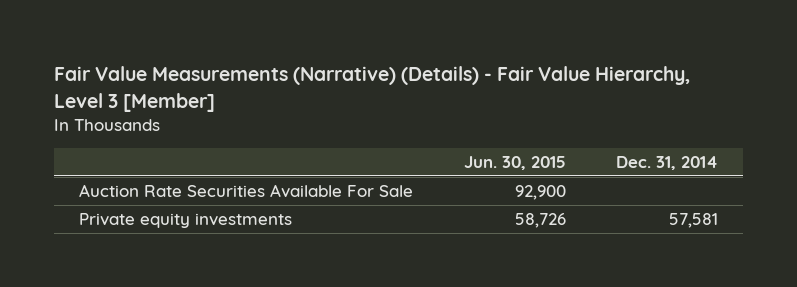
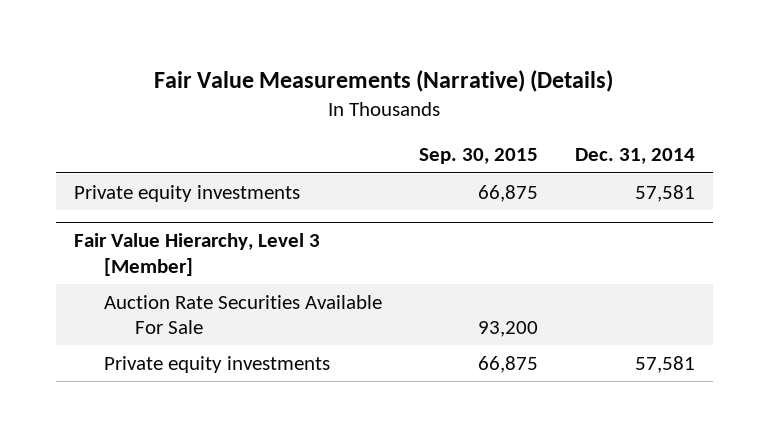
[54,65,691,112] Fair Value Measurements (Narrative) (Details) - Fair Value Hierarchy, Level 3 [Member] -> [154,69,614,92] Fair Value Measurements (Narrative) (Details)
[463,155,566,170] Jun. 30, 2015 -> none
none -> [418,148,538,165] Sep. 30, 2015
[79,184,414,199] Auction Rate Securities Available For Sale -> none
none -> [73,233,320,276] Fair Value Hierarchy, Level 3 [Member]
none -> [104,294,383,334] Auction Rate Securities Available For Sale
none -> [104,355,331,373] Private equity investments

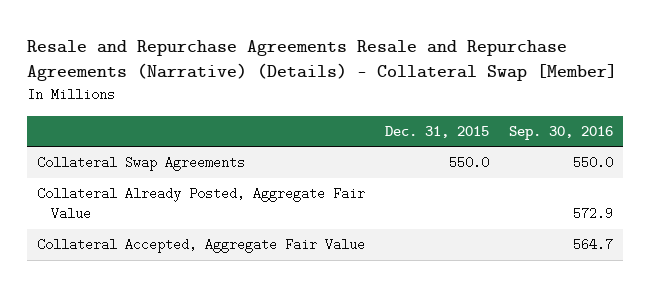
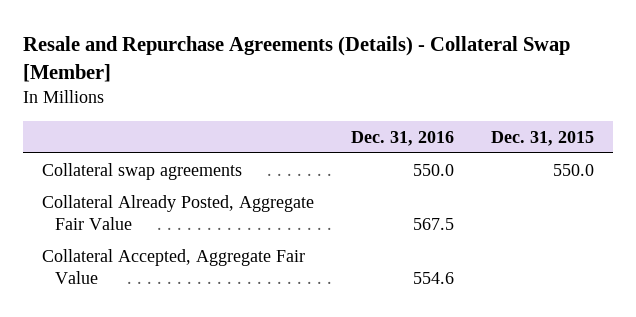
[27,40,618,82] Resale and Repurchase Agreements Resale and Repurchase Agreements (Narrative) (Details) - Collateral Swap [Member] -> [23,35,571,82] Resale and Repurchase Agreements (Details) - Collateral Swap [Member]
[509,125,614,140] Sep. 30, 2016 -> none
none -> [350,130,454,146] Dec. 31, 2016
[37,156,246,172] Collateral Swap Agreements -> [41,162,242,180] Collateral swap agreements

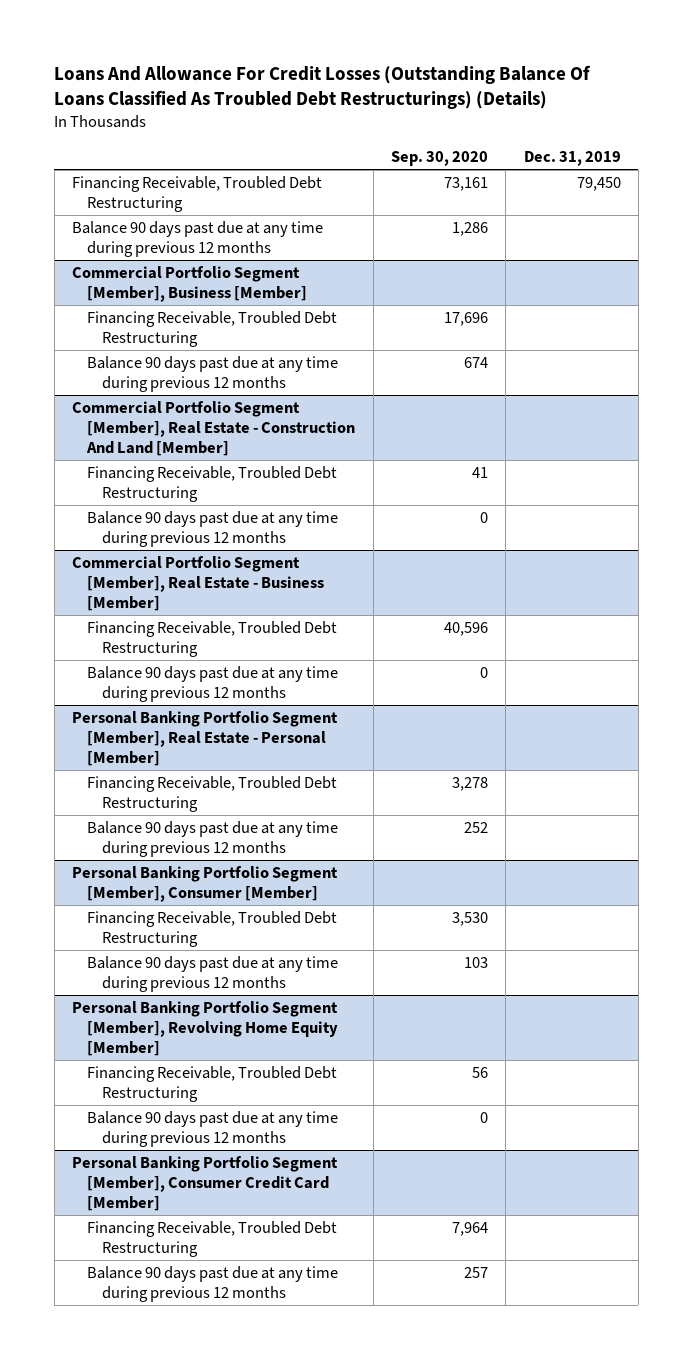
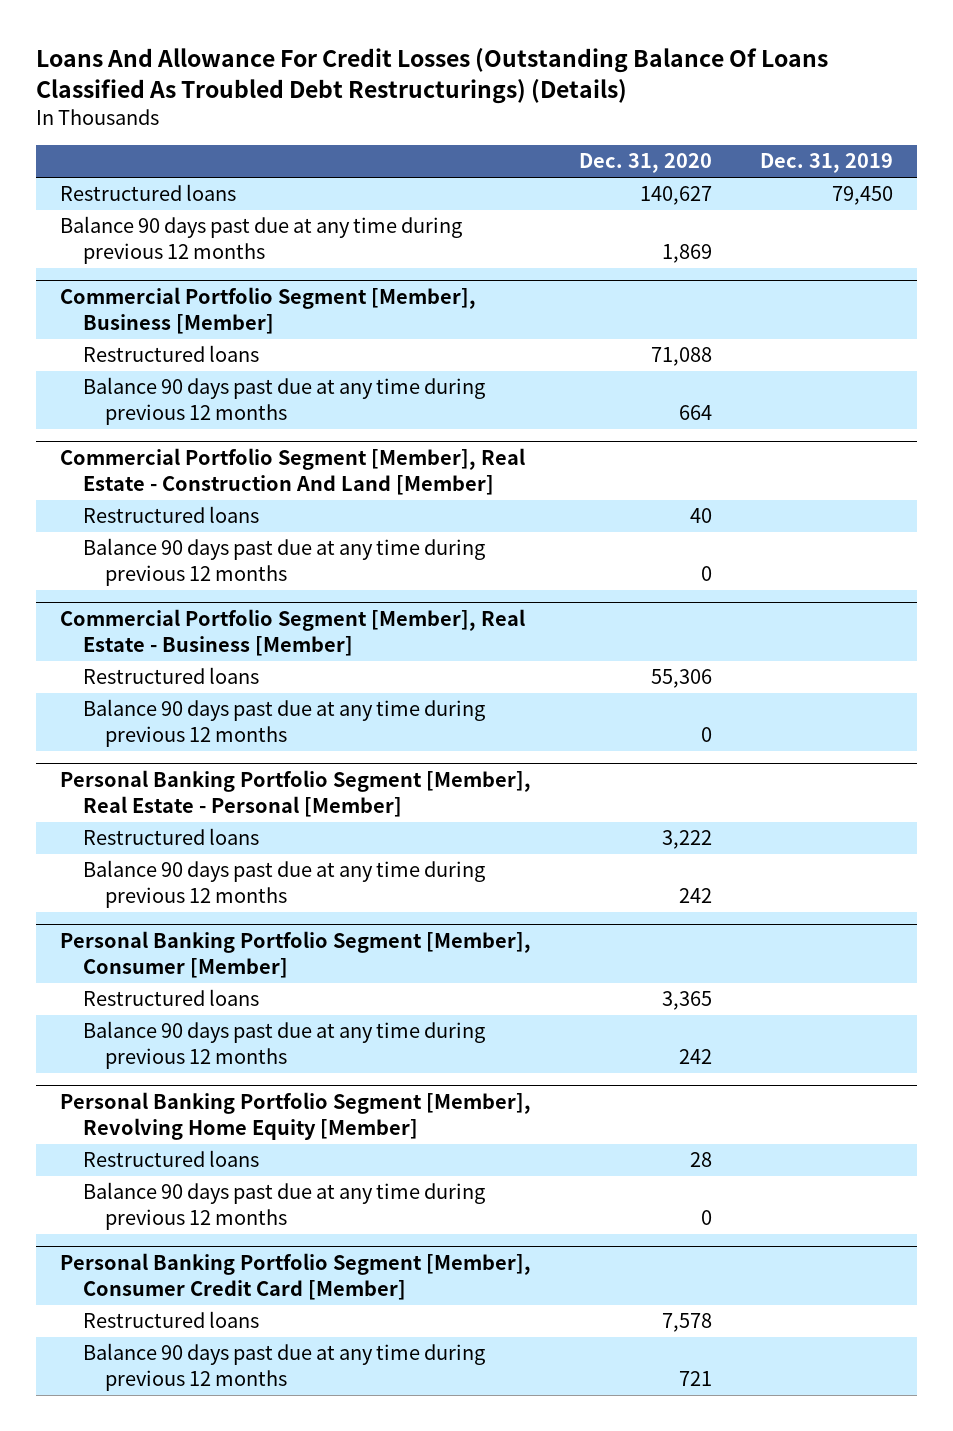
[390,150,488,166] Sep. 30, 2020 -> none
none -> [579,153,713,174] Dec. 31, 2020
[72,176,323,212] Financing Receivable, Troubled Debt Restructuring -> [60,184,237,202] Restructured loans
[87,311,338,347] Financing Receivable, Troubled Debt Restructuring -> [82,345,259,363] Restructured loans
[87,466,338,502] Financing Receivable, Troubled Debt Restructuring -> [82,506,259,524] Restructured loans
[87,621,338,657] Financing Receivable, Troubled Debt Restructuring -> [82,667,259,685] Restructured loans
[87,776,338,812] Financing Receivable, Troubled Debt Restructuring -> [82,828,259,846] Restructured loans
[87,911,338,947] Financing Receivable, Troubled Debt Restructuring -> [82,989,259,1007] Restructured loans
[87,1066,338,1102] Financing Receivable, Troubled Debt Restructuring -> [82,1150,259,1168] Restructured loans
[87,1221,338,1257] Financing Receivable, Troubled Debt Restructuring -> [82,1311,259,1329] Restructured loans

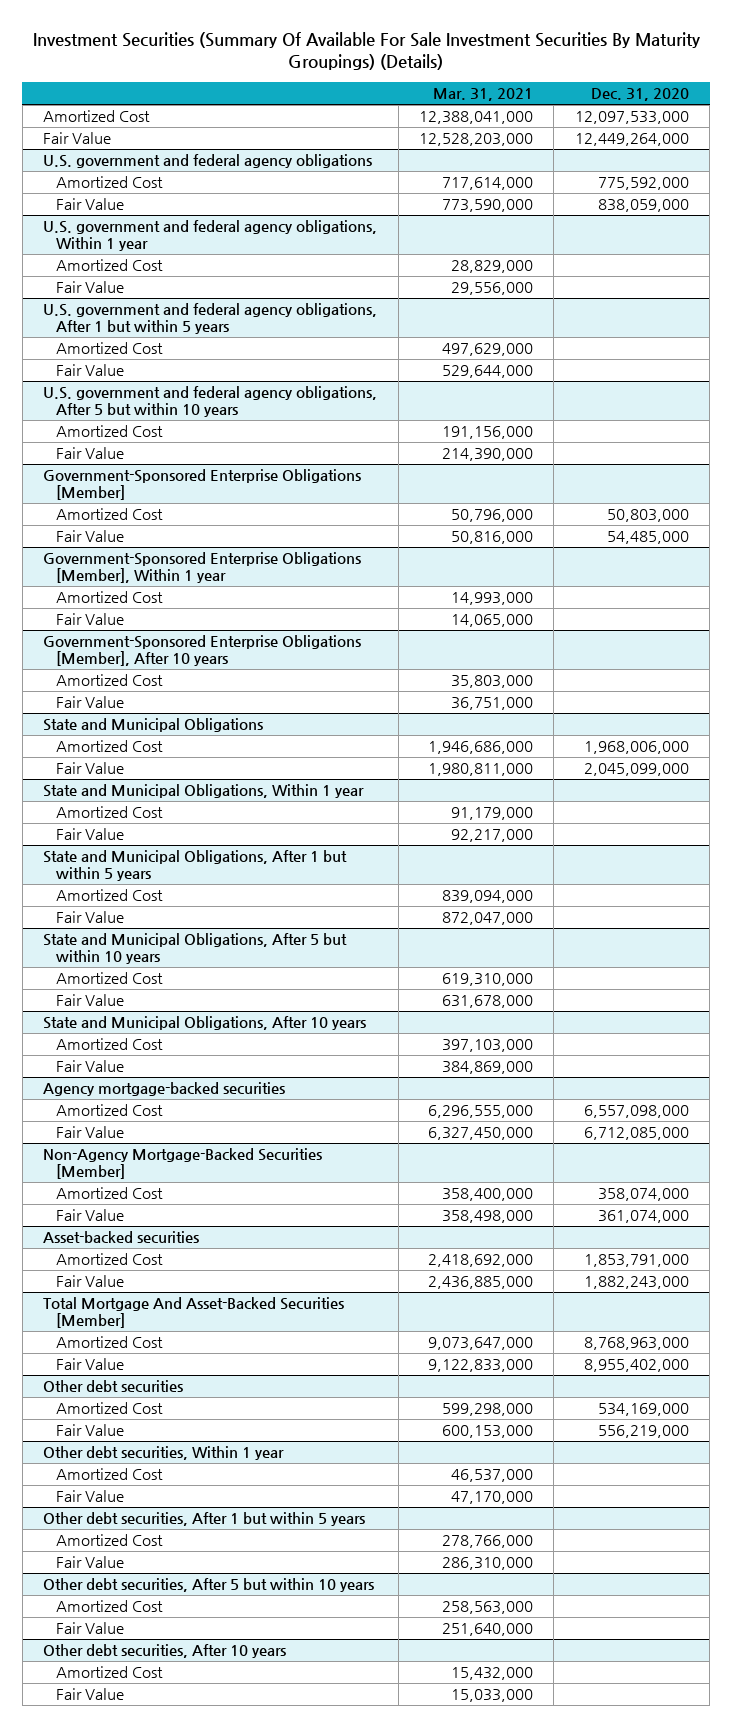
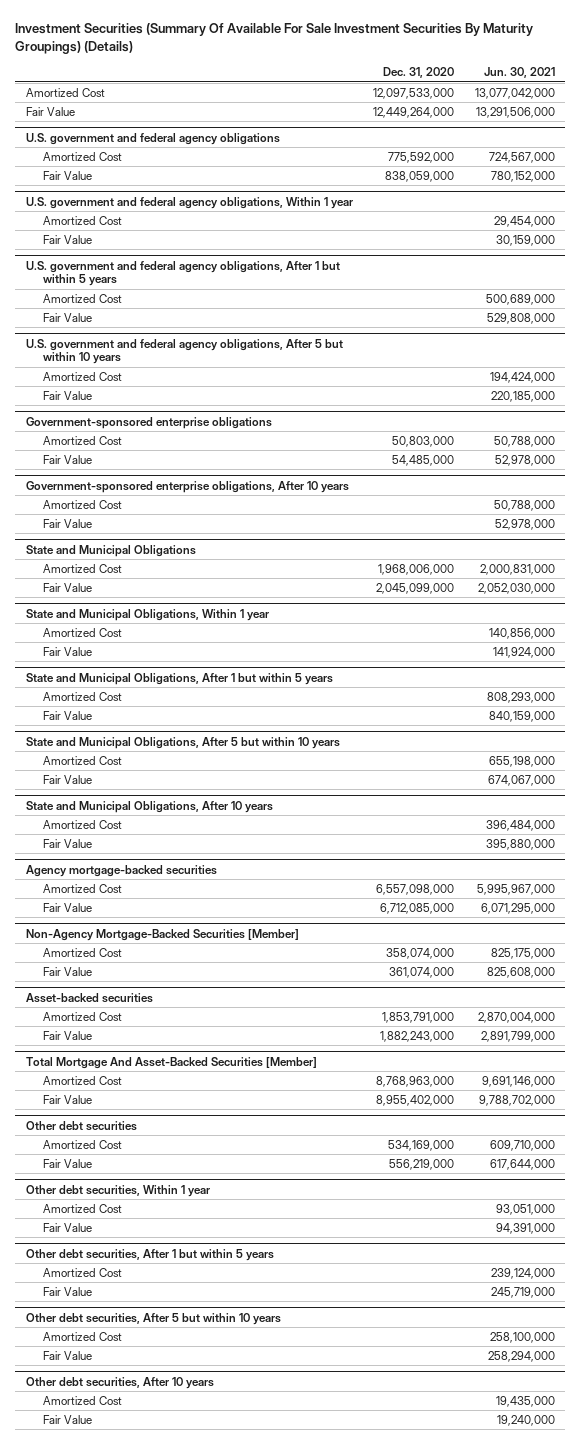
[433,88,534,102] Mar. 31, 2021 -> none
none -> [483,67,555,79] Jun. 30, 2021
[43,469,362,501] Government-Sponsored Enterprise Obligations [Member] -> [25,416,272,429] Government-sponsored enterprise obligations
[43,552,362,584] Government-Sponsored Enterprise Obligations [Member], Within 1 year -> none
[56,591,164,604] Amortized Cost -> none
[56,613,125,626] Fair Value -> none
[43,635,362,667] Government-Sponsored Enterprise Obligations [Member], After 10 years -> [25,480,349,493] Government-sponsored enterprise obligations, After 10 years

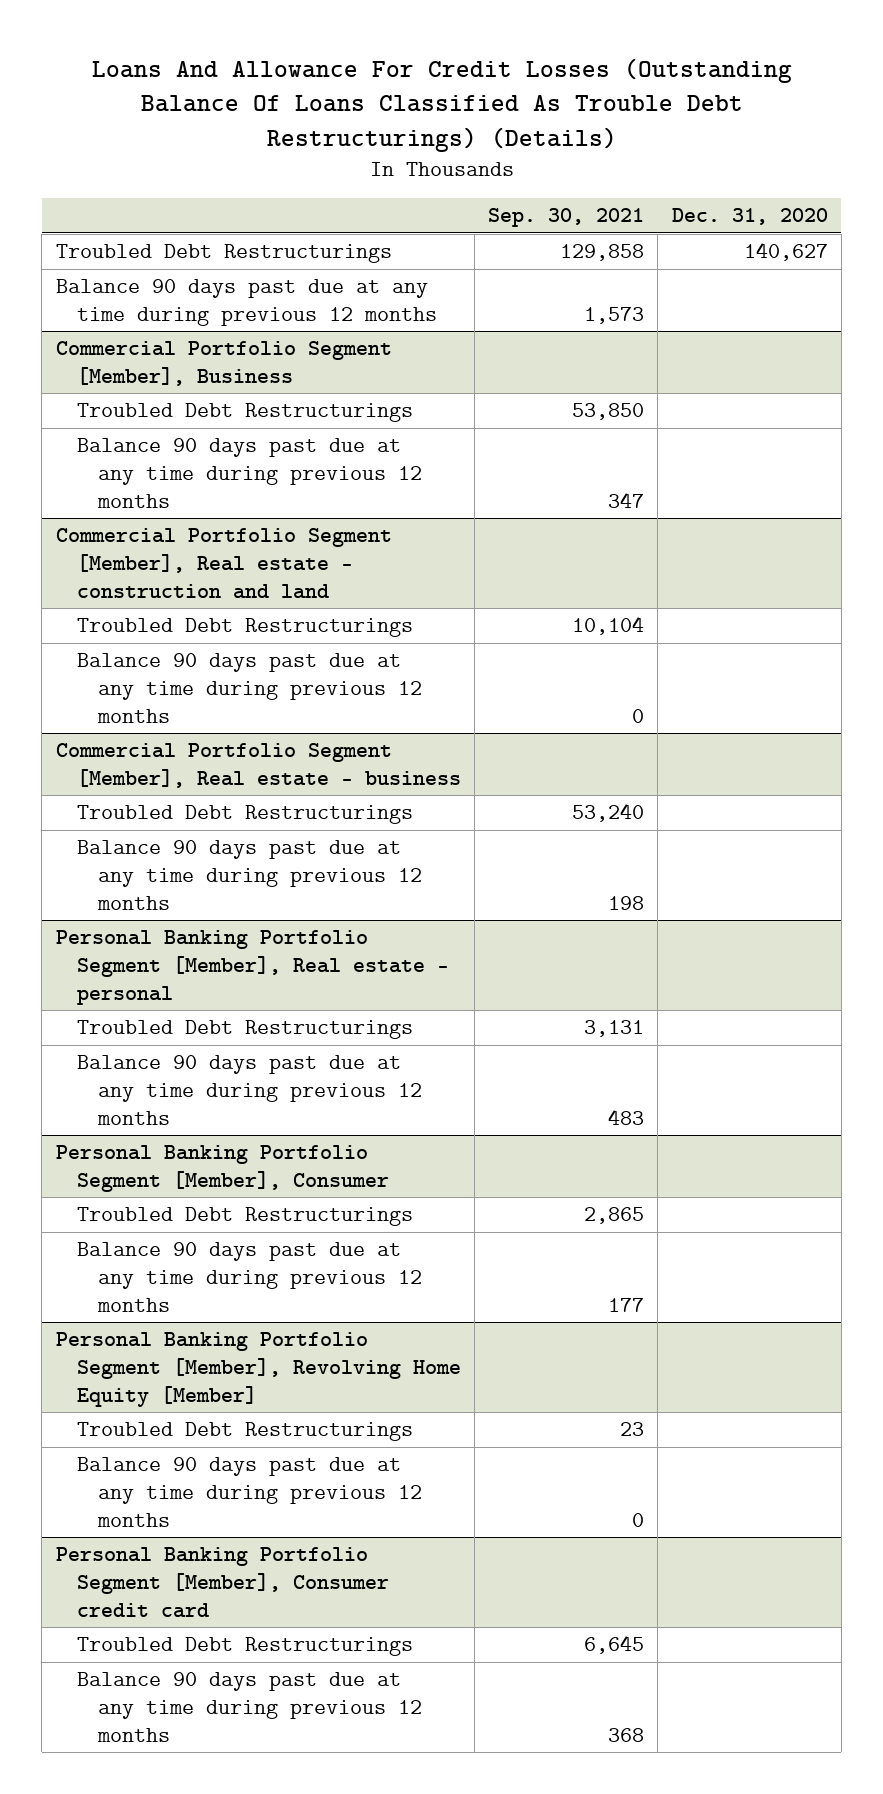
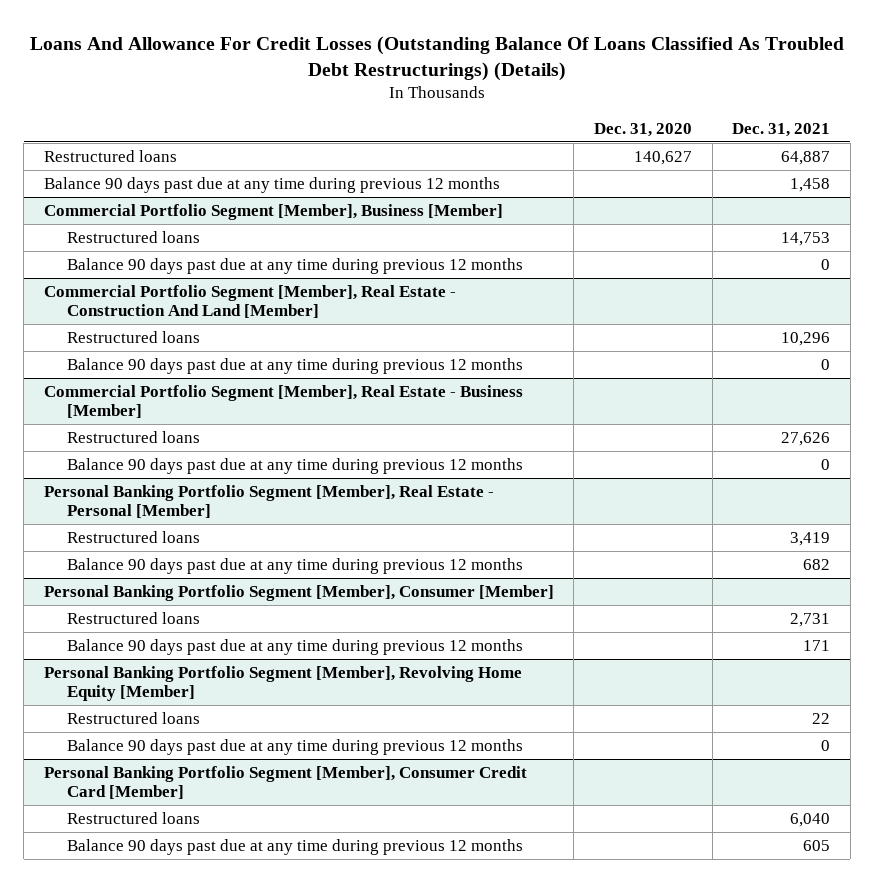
[91,57,792,152] Loans And Allowance For Credit Losses (Outstanding Balance Of Loans Classified As Trouble Debt Restructurings) (Details) -> [29,35,844,81] Loans And Allowance For Credit Losses (Outstanding Balance Of Loans Classified As Troubled Debt Restructurings) (Details)
[488,208,645,228] Sep. 30, 2021 -> none
none -> [732,122,831,137] Dec. 31, 2021
[55,244,392,264] Troubled Debt Restructurings -> [43,149,177,162] Restructured loans
[55,341,392,386] Commercial Portfolio Segment [Member], Business -> [43,203,503,220] Commercial Portfolio Segment [Member], Business [Member]
[76,403,413,423] Troubled Debt Restructurings -> [66,230,200,243] Restructured loans
[55,528,392,599] Commercial Portfolio Segment [Member], Real estate - construction and land -> [43,284,456,319] Commercial Portfolio Segment [Member], Real Estate - Construction And Land [Member]
[76,618,413,638] Troubled Debt Restructurings -> [66,330,200,343] Restructured loans
[55,743,461,788] Commercial Portfolio Segment [Member], Real estate - business -> [43,384,523,419] Commercial Portfolio Segment [Member], Real Estate - Business [Member]
[76,805,413,825] Troubled Debt Restructurings -> [66,430,200,443] Restructured loans
[55,930,449,1005] Personal Banking Portfolio Segment [Member], Real estate - personal -> [43,484,494,519] Personal Banking Portfolio Segment [Member], Real Estate - Personal [Member]
[76,1020,413,1040] Troubled Debt Restructurings -> [66,530,200,543] Restructured loans
[55,1145,389,1192] Personal Banking Portfolio Segment [Member], Consumer -> [43,584,554,601] Personal Banking Portfolio Segment [Member], Consumer [Member]
[76,1207,413,1227] Troubled Debt Restructurings -> [66,611,200,624] Restructured loans
[76,1422,413,1442] Troubled Debt Restructurings -> [66,711,200,724] Restructured loans
[55,1547,389,1618] Personal Banking Portfolio Segment [Member], Consumer credit card -> [43,765,527,800] Personal Banking Portfolio Segment [Member], Consumer Credit Card [Member]
[76,1637,413,1657] Troubled Debt Restructurings -> [66,811,200,824] Restructured loans

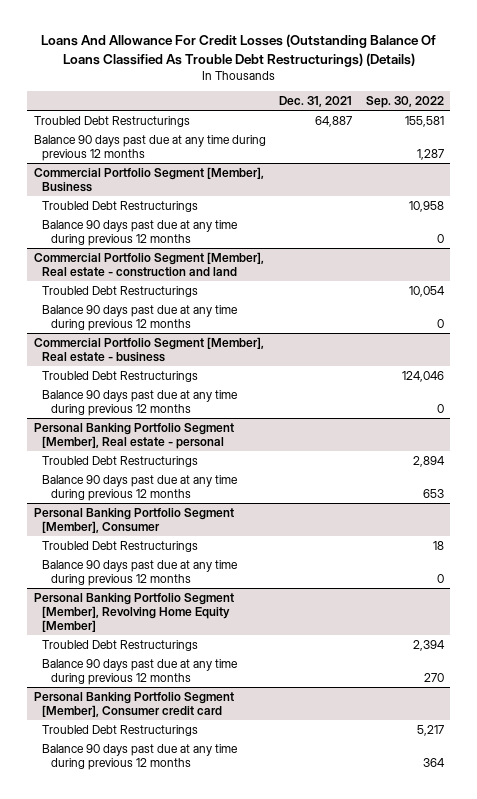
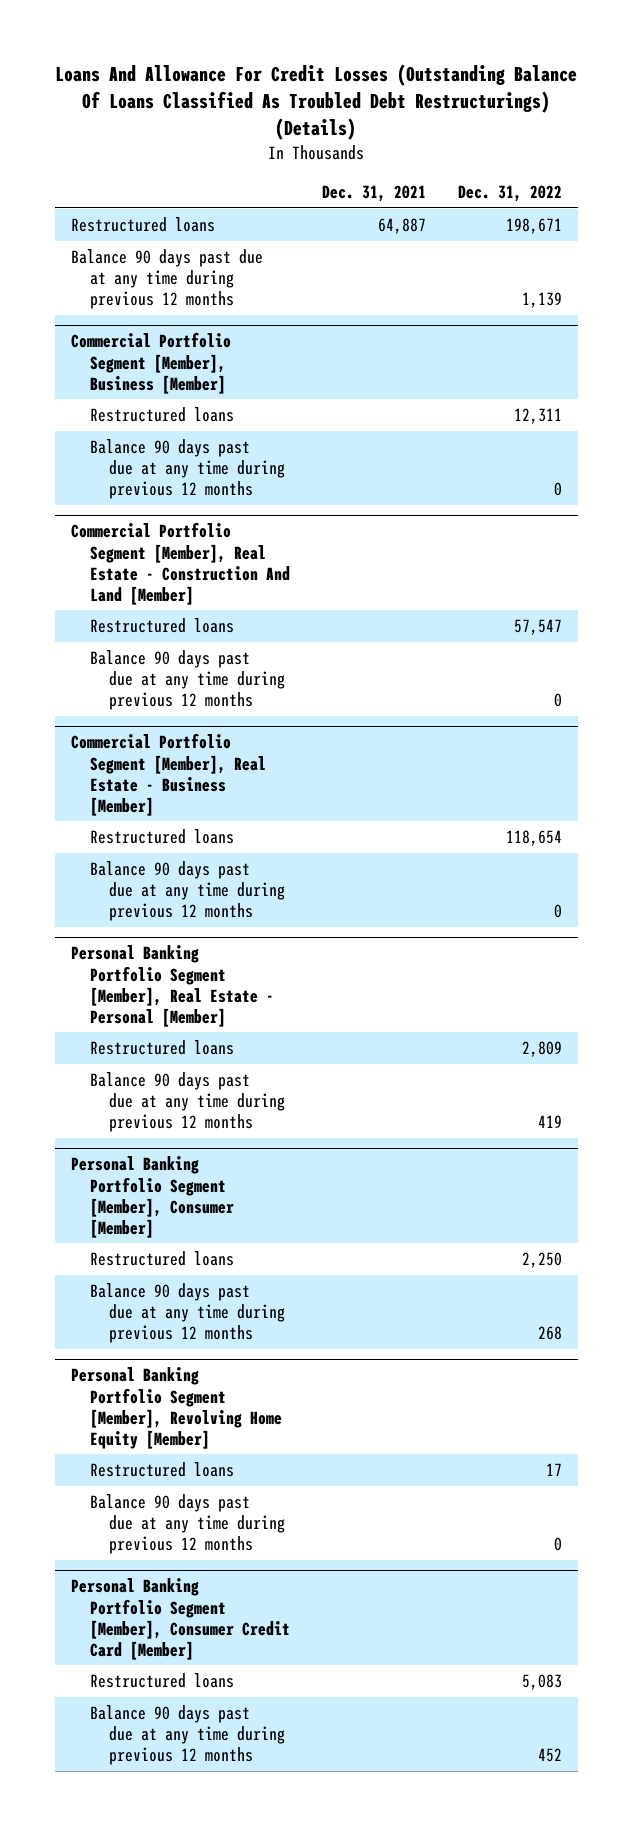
[40,34,436,67] Loans And Allowance For Credit Losses (Outstanding Balance Of Loans Classified As Trouble Debt Restructurings) (Details) -> [55,64,578,141] Loans And Allowance For Credit Losses (Outstanding Balance Of Loans Classified As Troubled Debt Restructurings) (Details)
[365,96,444,109] Sep. 30, 2022 -> none
none -> [458,184,563,202] Dec. 31, 2022
[33,115,190,127] Troubled Debt Restructurings -> [70,216,215,232] Restructured loans
[33,166,264,192] Commercial Portfolio Segment [Member], Business -> [70,332,231,394] Commercial Portfolio Segment [Member], Business [Member]
[42,200,199,212] Troubled Debt Restructurings -> [89,406,234,422] Restructured loans
[33,251,264,277] Commercial Portfolio Segment [Member], Real estate - construction and land -> [70,522,290,605] Commercial Portfolio Segment [Member], Real Estate - Construction And Land [Member]
[42,285,199,297] Troubled Debt Restructurings -> [89,617,234,633] Restructured loans
[33,336,264,362] Commercial Portfolio Segment [Member], Real estate - business -> [70,733,266,816] Commercial Portfolio Segment [Member], Real Estate - Business [Member]
[42,370,199,382] Troubled Debt Restructurings -> [89,828,234,844] Restructured loans
[33,422,234,449] Personal Banking Portfolio Segment [Member], Real estate - personal -> [70,945,274,1027] Personal Banking Portfolio Segment [Member], Real Estate - Personal [Member]
[42,455,199,467] Troubled Debt Restructurings -> [89,1039,234,1055] Restructured loans
[33,507,234,533] Personal Banking Portfolio Segment [Member], Consumer -> [70,1156,234,1238] Personal Banking Portfolio Segment [Member], Consumer [Member]
[42,540,199,552] Troubled Debt Restructurings -> [89,1250,234,1266] Restructured loans
[42,639,199,651] Troubled Debt Restructurings -> [89,1461,234,1477] Restructured loans
[33,691,234,717] Personal Banking Portfolio Segment [Member], Consumer credit card -> [70,1578,290,1660] Personal Banking Portfolio Segment [Member], Consumer Credit Card [Member]
[42,724,199,736] Troubled Debt Restructurings -> [89,1672,234,1688] Restructured loans

